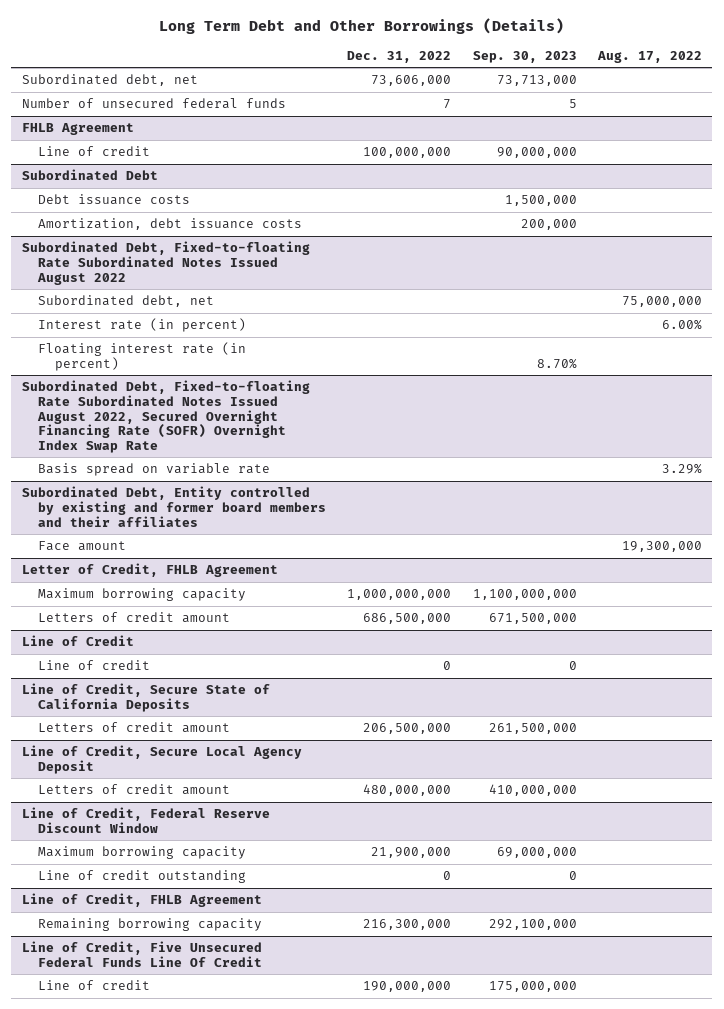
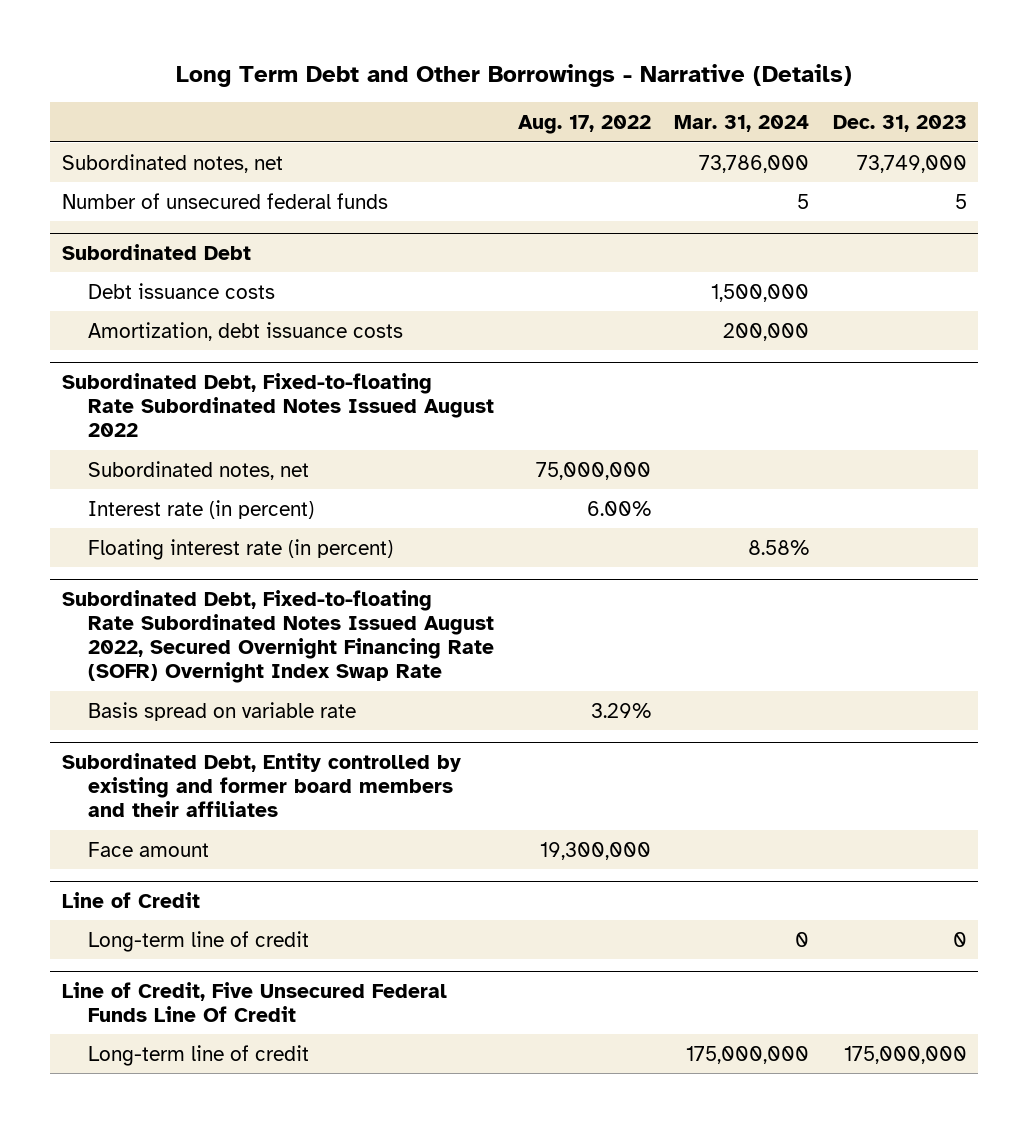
[158,17,564,34] Long Term Debt and Other Borrowings (Details) -> [176,63,853,87] Long Term Debt and Other Borrowings - Narrative (Details)
[347,50,452,63] Dec. 31, 2022 -> none
[472,50,577,63] Sep. 30, 2023 -> none
none -> [674,114,810,132] Mar. 31, 2024
none -> [832,114,967,132] Dec. 31, 2023
[21,74,198,87] Subordinated debt, net -> [61,153,283,173] Subordinated notes, net
[21,123,134,136] FHLB Agreement -> none
[38,146,151,157] Line of credit -> none
[38,295,215,308] Subordinated debt, net -> [88,460,310,480] Subordinated notes, net
[21,563,278,578] Letter of Credit, FHLB Agreement -> none
[38,588,247,602] Maximum borrowing capacity -> none
[38,612,231,624] Letters of credit amount -> none
[21,683,270,712] Line of Credit, Secure State of California Deposits -> none
[38,722,231,734] Letters of credit amount -> none
[21,745,302,774] Line of Credit, Secure Local Agency Deposit -> none
[38,784,231,796] Letters of credit amount -> none
[21,807,270,833] Line of Credit, Federal Reserve Discount Window -> none
[38,846,247,860] Maximum borrowing capacity -> none
[38,870,247,884] Line of credit outstanding -> none
[21,893,262,908] Line of Credit, FHLB Agreement -> none
[38,918,263,932] Remaining borrowing capacity -> none
[38,660,151,671] Line of credit -> [88,930,310,952] Long-term line of credit
[38,980,151,991] Line of credit -> [88,1044,310,1066] Long-term line of credit

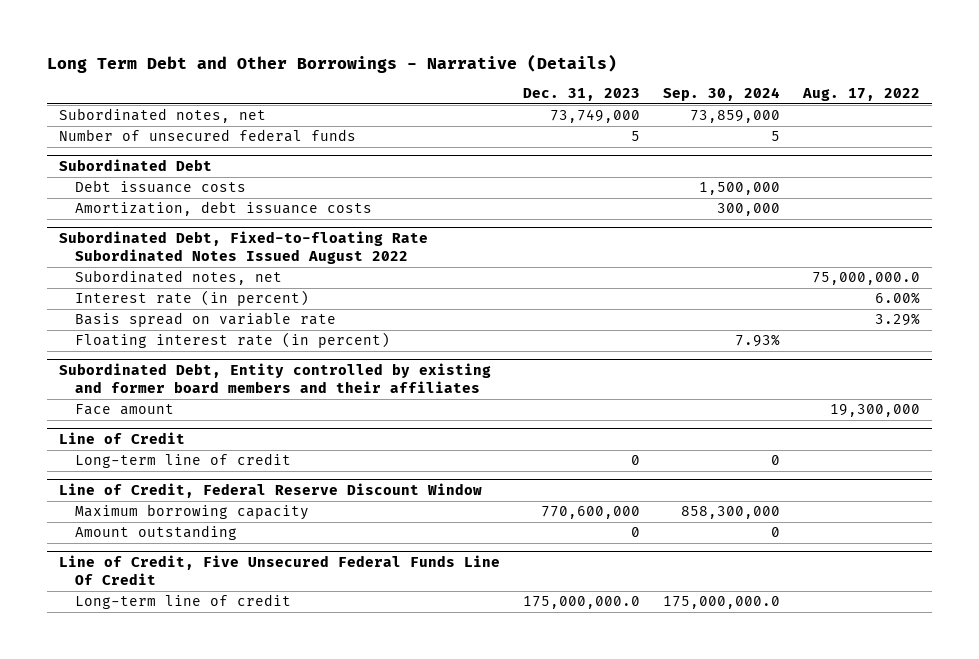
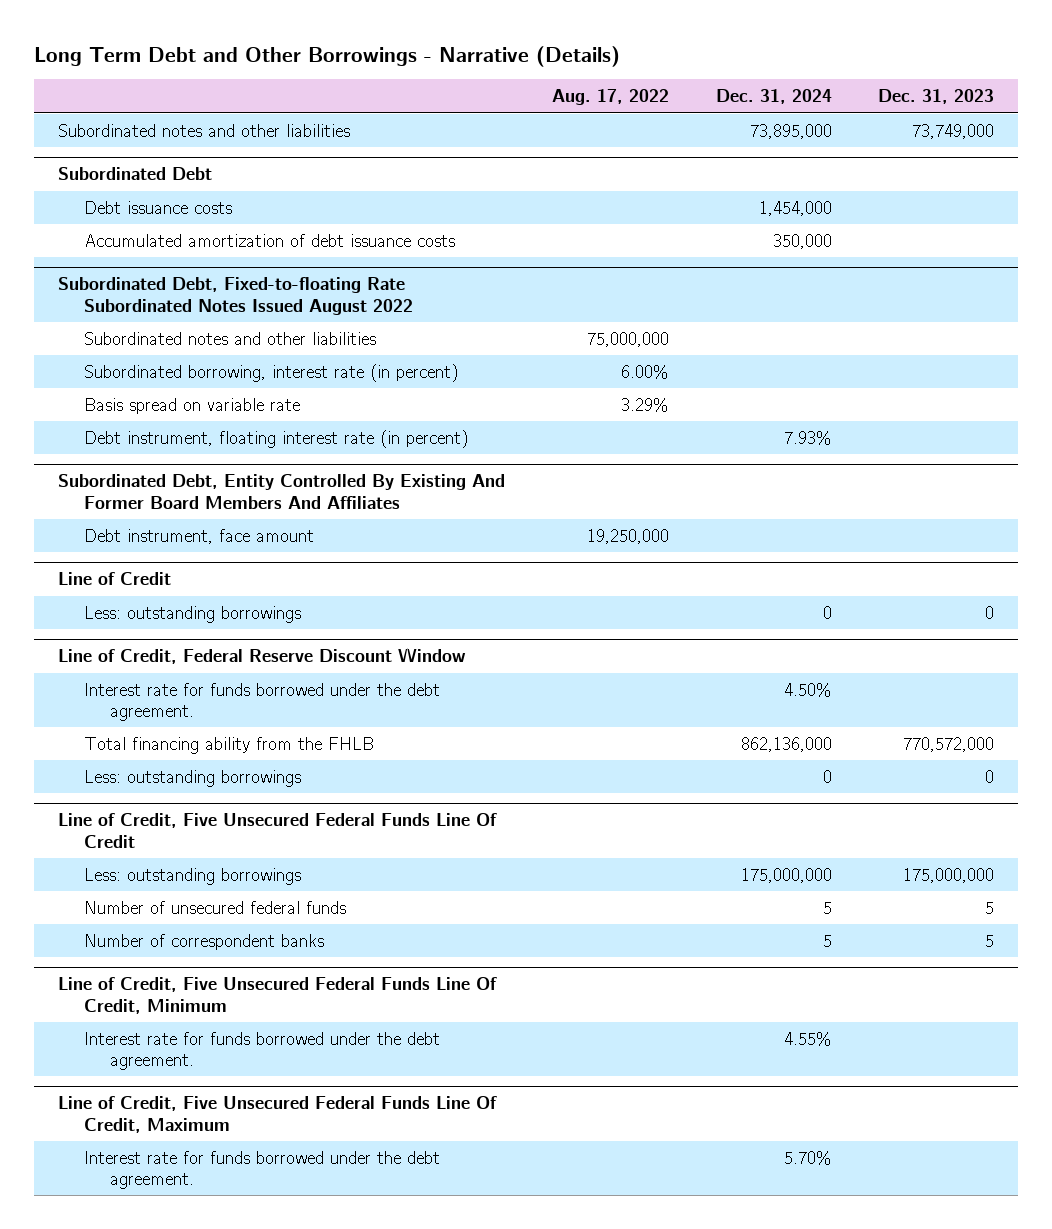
[663,87,781,102] Sep. 30, 2024 -> none
none -> [715,89,832,105] Dec. 31, 2024
[58,129,356,143] Number of unsecured federal funds -> none
[58,108,266,124] Subordinated notes, net -> [57,123,350,137] Subordinated notes and other liabilities
[74,201,372,217] Amortization, debt issuance costs -> [84,233,456,247] Accumulated amortization of debt issuance costs
[74,270,282,286] Subordinated notes, net -> [84,331,377,345] Subordinated notes and other liabilities
[812,272,921,286] 75,000,000.0 -> [586,331,669,347] 75,000,000
[74,290,309,307] Interest rate (in percent) -> [84,363,459,382] Subordinated borrowing, interest rate (in percent)
[74,332,390,349] Floating interest rate (in percent) -> [84,429,469,448] Debt instrument, floating interest rate (in percent)
[58,363,491,393] Subordinated Debt, Entity controlled by existing and former board members and their affiliates -> [57,474,505,509] Subordinated Debt, Entity Controlled By Existing And Former Board Members And Affiliates
[74,404,174,416] Face amount -> [84,528,315,544] Debt instrument, face amount
[830,404,921,418] 19,300,000 -> [586,528,669,544] 19,250,000
[74,453,291,469] Long-term line of credit -> [84,605,302,623] Less: outstanding borrowings
[74,504,309,521] Maximum borrowing capacity -> none
[74,525,237,541] Amount outstanding -> none
none -> [84,682,441,721] Interest rate for funds borrowed under the debt agreement.
none -> [84,736,375,754] Total financing ability from the FHLB
none -> [84,769,302,787] Less: outstanding borrowings
[74,594,291,610] Long-term line of credit -> none
none -> [84,867,302,885] Less: outstanding borrowings
none -> [84,900,347,914] Number of unsecured federal funds
none -> [84,933,325,950] Number of correspondent banks
none -> [57,977,497,1014] Line of Credit, Five Unsecured Federal Funds Line Of Credit, Minimum
none -> [84,1031,441,1070] Interest rate for funds borrowed under the debt agreement.
none -> [57,1096,497,1133] Line of Credit, Five Unsecured Federal Funds Line Of Credit, Maximum
none -> [84,1150,441,1189] Interest rate for funds borrowed under the debt agreement.

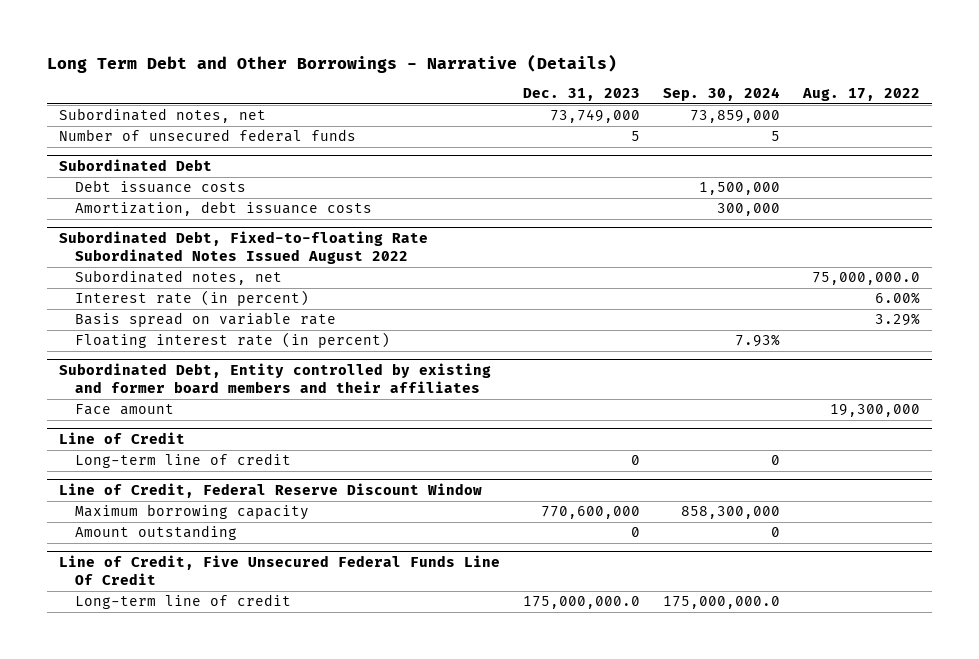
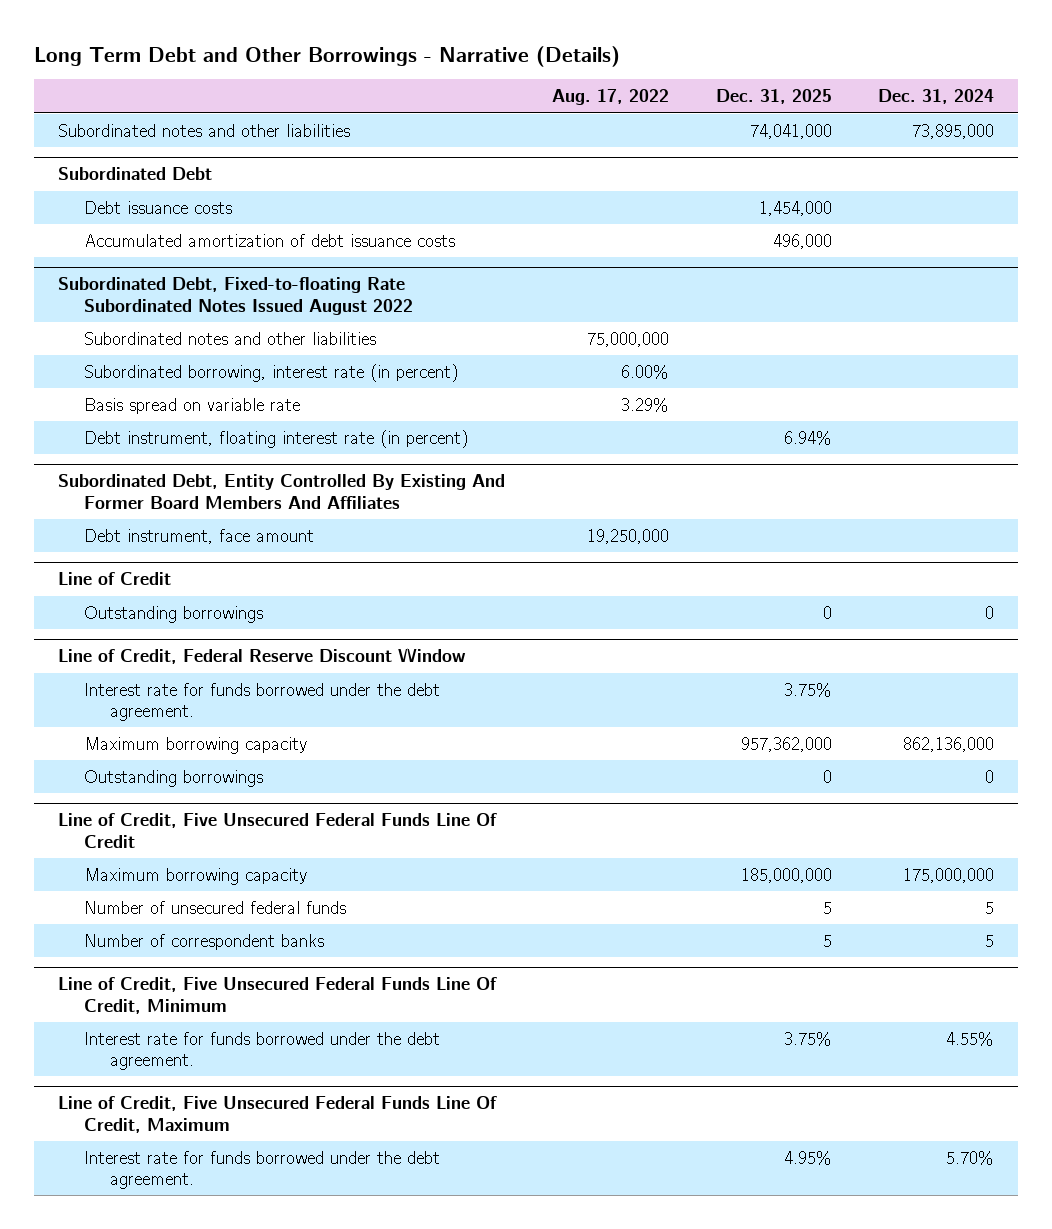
[522,88,640,102] Dec. 31, 2023 -> none
[663,87,781,102] Sep. 30, 2024 -> none
none -> [715,89,832,105] Dec. 31, 2025
none -> [878,89,995,105] Dec. 31, 2024
[58,129,356,143] Number of unsecured federal funds -> none
[58,108,266,124] Subordinated notes, net -> [57,123,350,137] Subordinated notes and other liabilities
[74,201,372,217] Amortization, debt issuance costs -> [84,233,456,247] Accumulated amortization of debt issuance costs
[74,270,282,286] Subordinated notes, net -> [84,331,377,345] Subordinated notes and other liabilities
[812,272,921,286] 75,000,000.0 -> [586,331,669,347] 75,000,000
[74,290,309,307] Interest rate (in percent) -> [84,363,459,382] Subordinated borrowing, interest rate (in percent)
[74,332,390,349] Floating interest rate (in percent) -> [84,429,469,448] Debt instrument, floating interest rate (in percent)
[58,363,491,393] Subordinated Debt, Entity controlled by existing and former board members and their affiliates -> [57,474,505,509] Subordinated Debt, Entity Controlled By Existing And Former Board Members And Affiliates
[74,404,174,416] Face amount -> [84,528,315,544] Debt instrument, face amount
[830,404,921,418] 19,300,000 -> [586,528,669,544] 19,250,000
[74,453,291,469] Long-term line of credit -> [84,605,264,623] Outstanding borrowings
none -> [84,682,441,721] Interest rate for funds borrowed under the debt agreement.
[74,525,237,541] Amount outstanding -> none
none -> [84,769,264,787] Outstanding borrowings
[74,594,291,610] Long-term line of credit -> none
none -> [84,867,308,885] Maximum borrowing capacity
none -> [84,900,347,914] Number of unsecured federal funds
none -> [84,933,325,950] Number of correspondent banks
none -> [57,977,497,1014] Line of Credit, Five Unsecured Federal Funds Line Of Credit, Minimum
none -> [84,1031,441,1070] Interest rate for funds borrowed under the debt agreement.
none -> [57,1096,497,1133] Line of Credit, Five Unsecured Federal Funds Line Of Credit, Maximum
none -> [84,1150,441,1189] Interest rate for funds borrowed under the debt agreement.

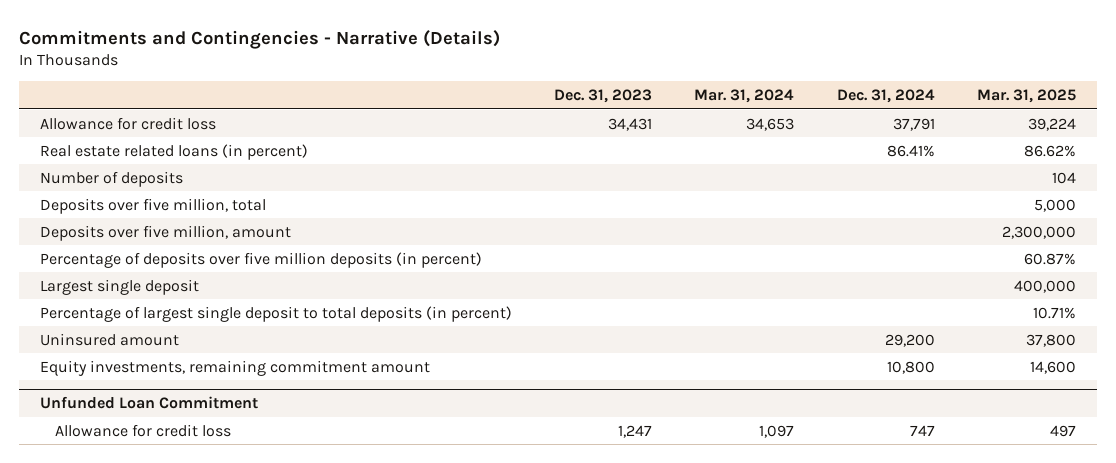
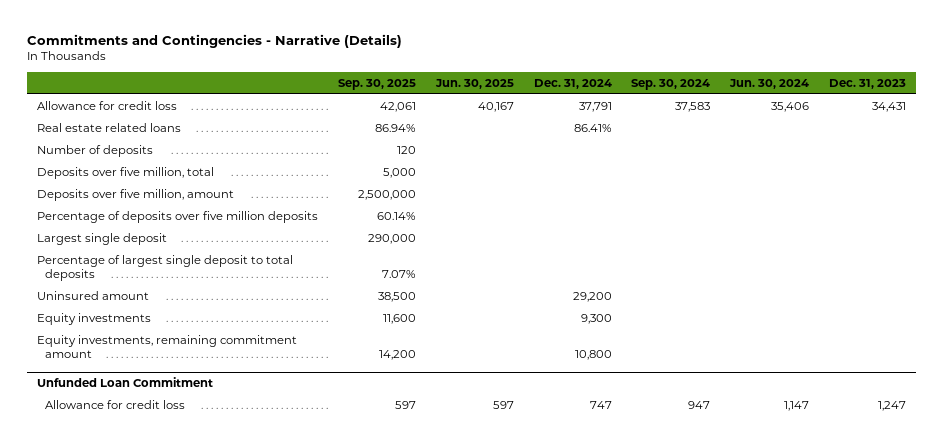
[694,89,795,104] Mar. 31, 2024 -> none
[976,89,1076,104] Mar. 31, 2025 -> none
none -> [337,78,416,90] Sep. 30, 2025
none -> [434,78,514,89] Jun. 30, 2025
none -> [631,78,711,90] Sep. 30, 2024
none -> [729,78,810,89] Jun. 30, 2024
[39,143,308,160] Real estate related loans (in percent) -> [36,123,181,133] Real estate related loans
[39,251,482,268] Percentage of deposits over five million deposits (in percent) -> [36,211,318,224] Percentage of deposits over five million deposits
[39,305,512,322] Percentage of largest single deposit to total deposits (in percent) -> [36,255,293,282] Percentage of largest single deposit to total deposits
none -> [36,313,151,326] Equity investments

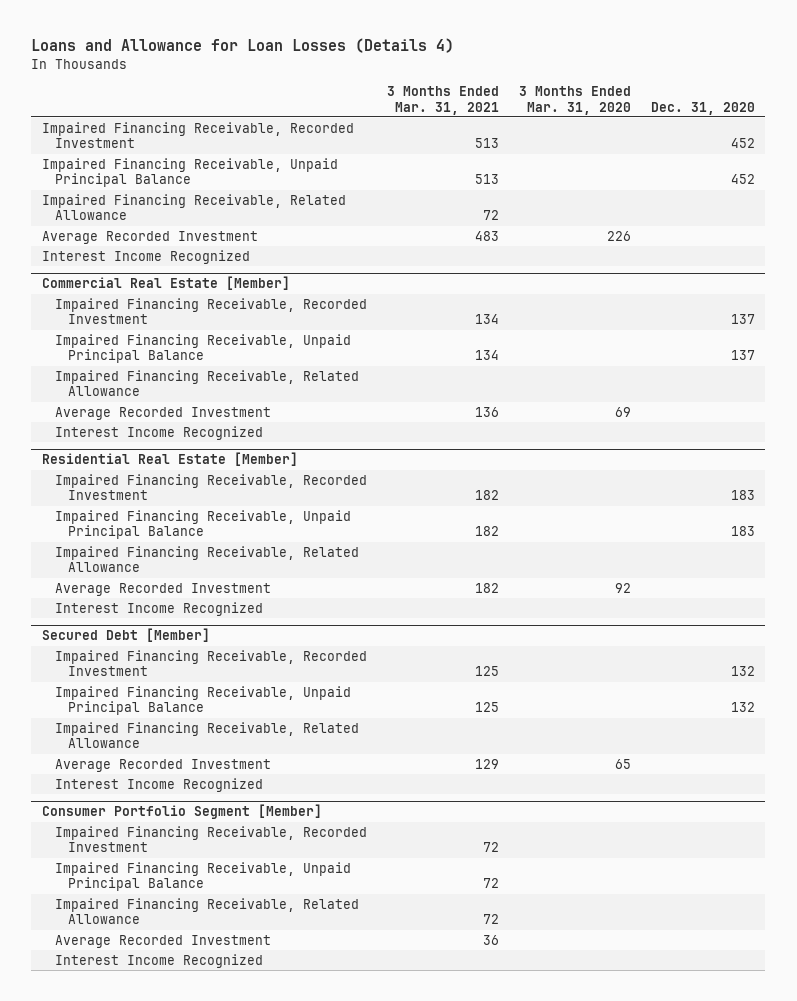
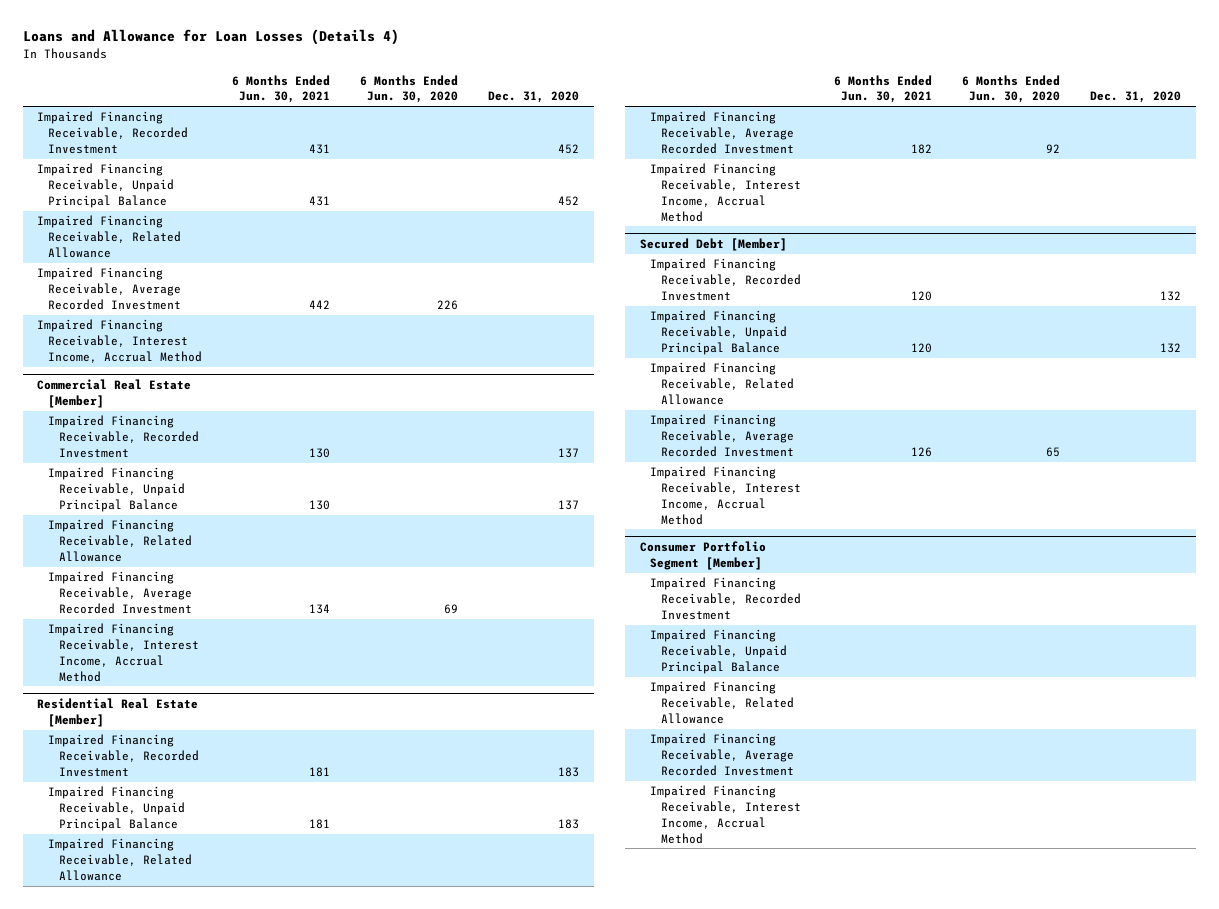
[387,86,500,115] 3 Months Ended Mar. 31, 2021 -> none
[519,86,632,115] 3 Months Ended Mar. 31, 2020 -> none
none -> [232,74,331,104] 6 Months Ended Jun. 30, 2021
none -> [360,74,459,104] 6 Months Ended Jun. 30, 2020
[41,230,258,244] Average Recorded Investment -> [37,267,182,310] Impaired Financing Receivable, Average Recorded Investment
[41,249,250,264] Interest Income Recognized -> [37,319,203,363] Impaired Financing Receivable, Interest Income, Accrual Method
[54,406,271,420] Average Recorded Investment -> [48,571,192,614] Impaired Financing Receivable, Average Recorded Investment
[54,425,263,440] Interest Income Recognized -> [48,623,199,682] Impaired Financing Receivable, Interest Income, Accrual Method
[54,582,271,596] Average Recorded Investment -> [650,111,795,154] Impaired Financing Receivable, Average Recorded Investment
[54,601,263,616] Interest Income Recognized -> [650,163,802,222] Impaired Financing Receivable, Interest Income, Accrual Method
[54,758,271,772] Average Recorded Investment -> [650,414,795,457] Impaired Financing Receivable, Average Recorded Investment
[54,777,263,792] Interest Income Recognized -> [650,466,802,525] Impaired Financing Receivable, Interest Income, Accrual Method
[54,934,271,948] Average Recorded Investment -> [650,733,795,776] Impaired Financing Receivable, Average Recorded Investment
[54,953,263,968] Interest Income Recognized -> [650,785,802,844] Impaired Financing Receivable, Interest Income, Accrual Method

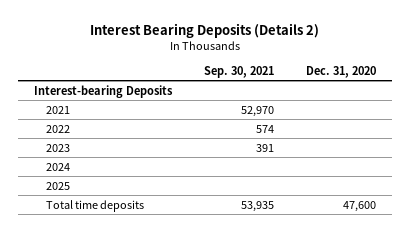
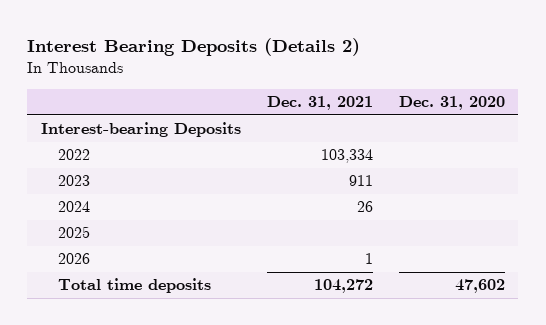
[204,65,275,78] Sep. 30, 2021 -> none
none -> [266,96,373,111] Dec. 31, 2021
[46,105,71,114] 2021 -> none
none -> [58,253,91,265] 2026
[343,200,377,212] 47,600 -> [455,279,506,294] 47,602

